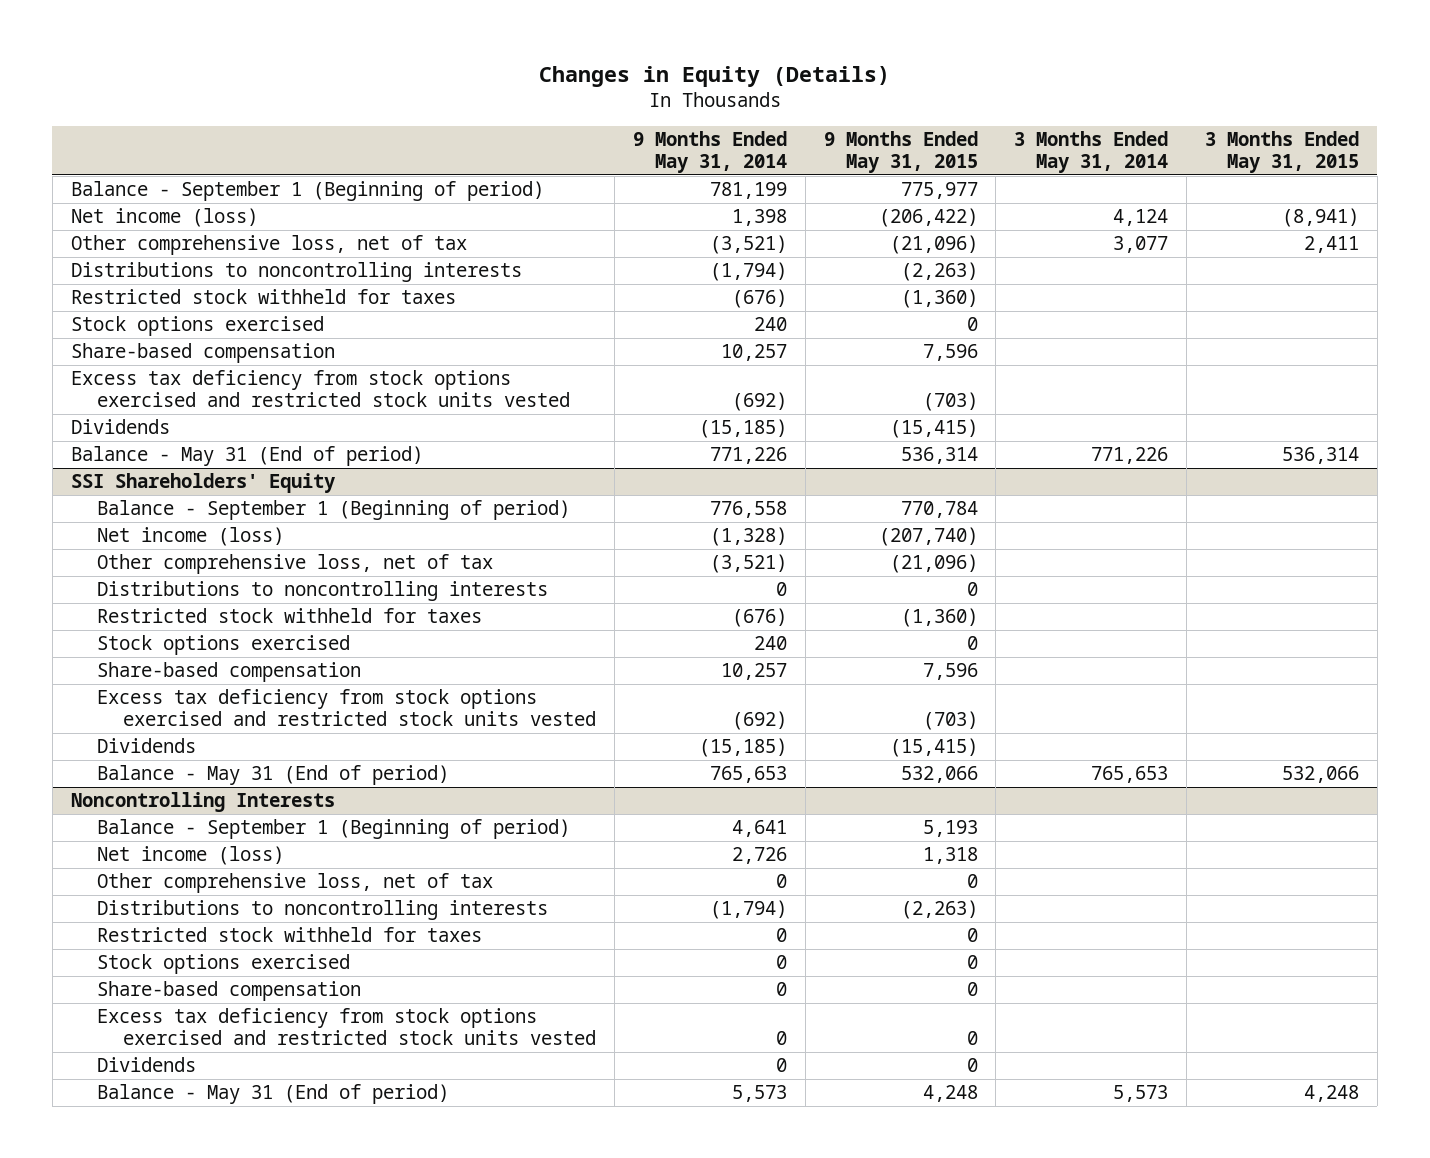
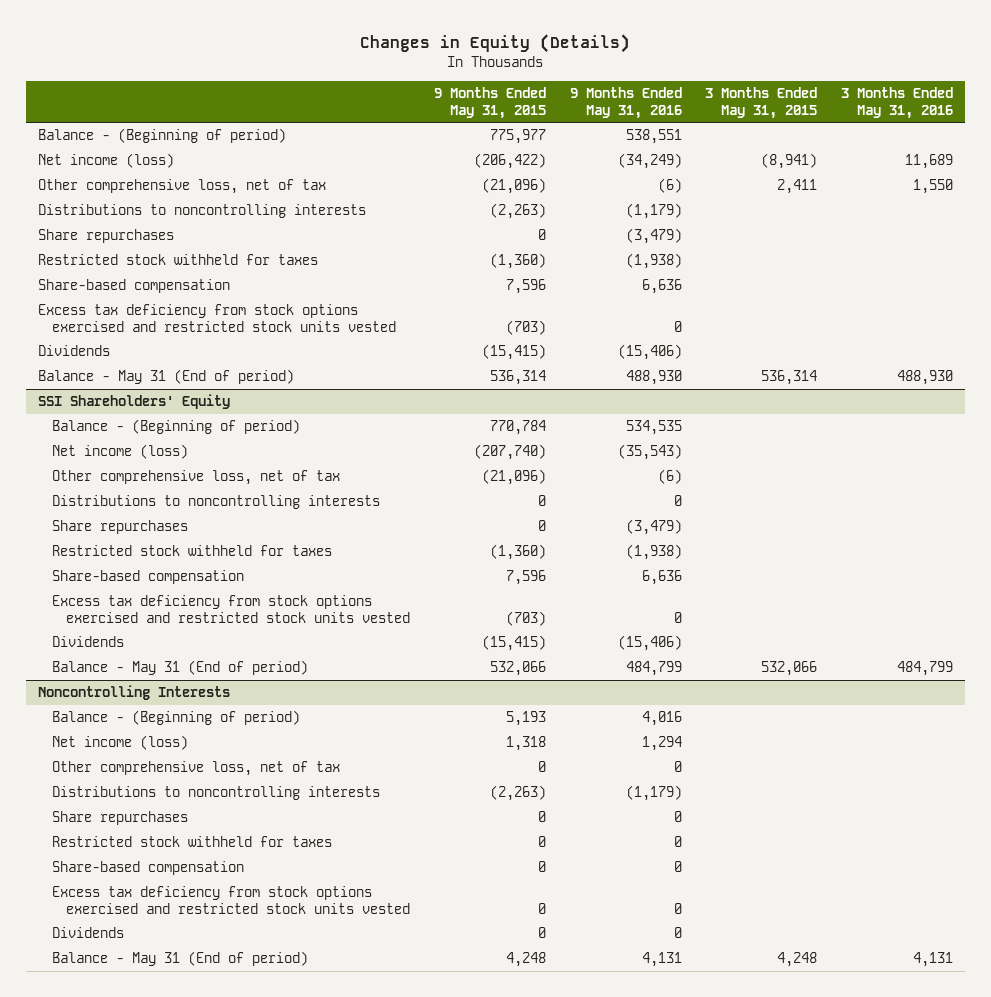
[633,131,788,174] 9 Months Ended May 31, 2014 -> none
[1014,131,1169,174] 3 Months Ended May 31, 2014 -> none
none -> [569,87,682,119] 9 Months Ended May 31, 2016
none -> [841,87,954,119] 3 Months Ended May 31, 2016
[70,181,544,202] Balance - September 1 (Beginning of period) -> [37,128,286,144] Balance - (Beginning of period)
none -> [37,229,174,244] Share repurchases
[70,316,324,337] Stock options exercised -> none
[97,500,571,521] Balance - September 1 (Beginning of period) -> [52,419,301,435] Balance - (Beginning of period)
none -> [52,520,189,535] Share repurchases
[97,635,351,656] Stock options exercised -> none
[97,819,571,840] Balance - September 1 (Beginning of period) -> [52,710,301,726] Balance - (Beginning of period)
none -> [52,811,189,826] Share repurchases
[97,954,351,975] Stock options exercised -> none

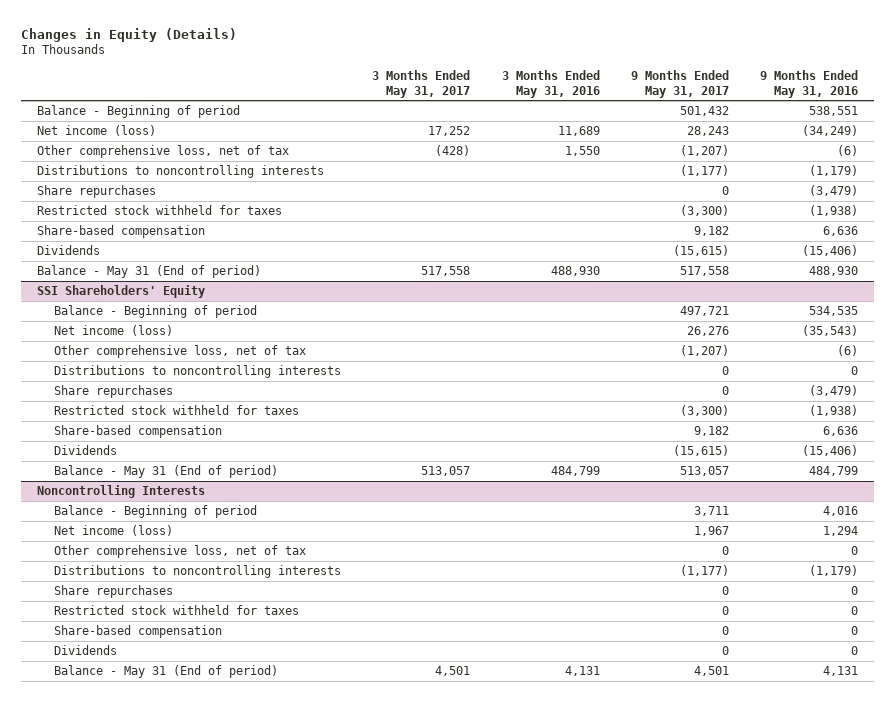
[434,87,547,119] 9 Months Ended May 31, 2015 -> none
[705,87,818,119] 3 Months Ended May 31, 2015 -> none
none -> [372,69,471,98] 3 Months Ended May 31, 2017
none -> [631,69,730,98] 9 Months Ended May 31, 2017
[37,128,286,144] Balance - (Beginning of period) -> [36,105,240,119] Balance - Beginning of period
[37,304,397,332] Excess tax deficiency from stock options exercised and restricted stock units vested -> none
[52,419,301,435] Balance - (Beginning of period) -> [54,305,258,319] Balance - Beginning of period
[52,595,411,623] Excess tax deficiency from stock options exercised and restricted stock units vested -> none
[52,710,301,726] Balance - (Beginning of period) -> [54,505,258,519] Balance - Beginning of period
[52,886,411,914] Excess tax deficiency from stock options exercised and restricted stock units vested -> none

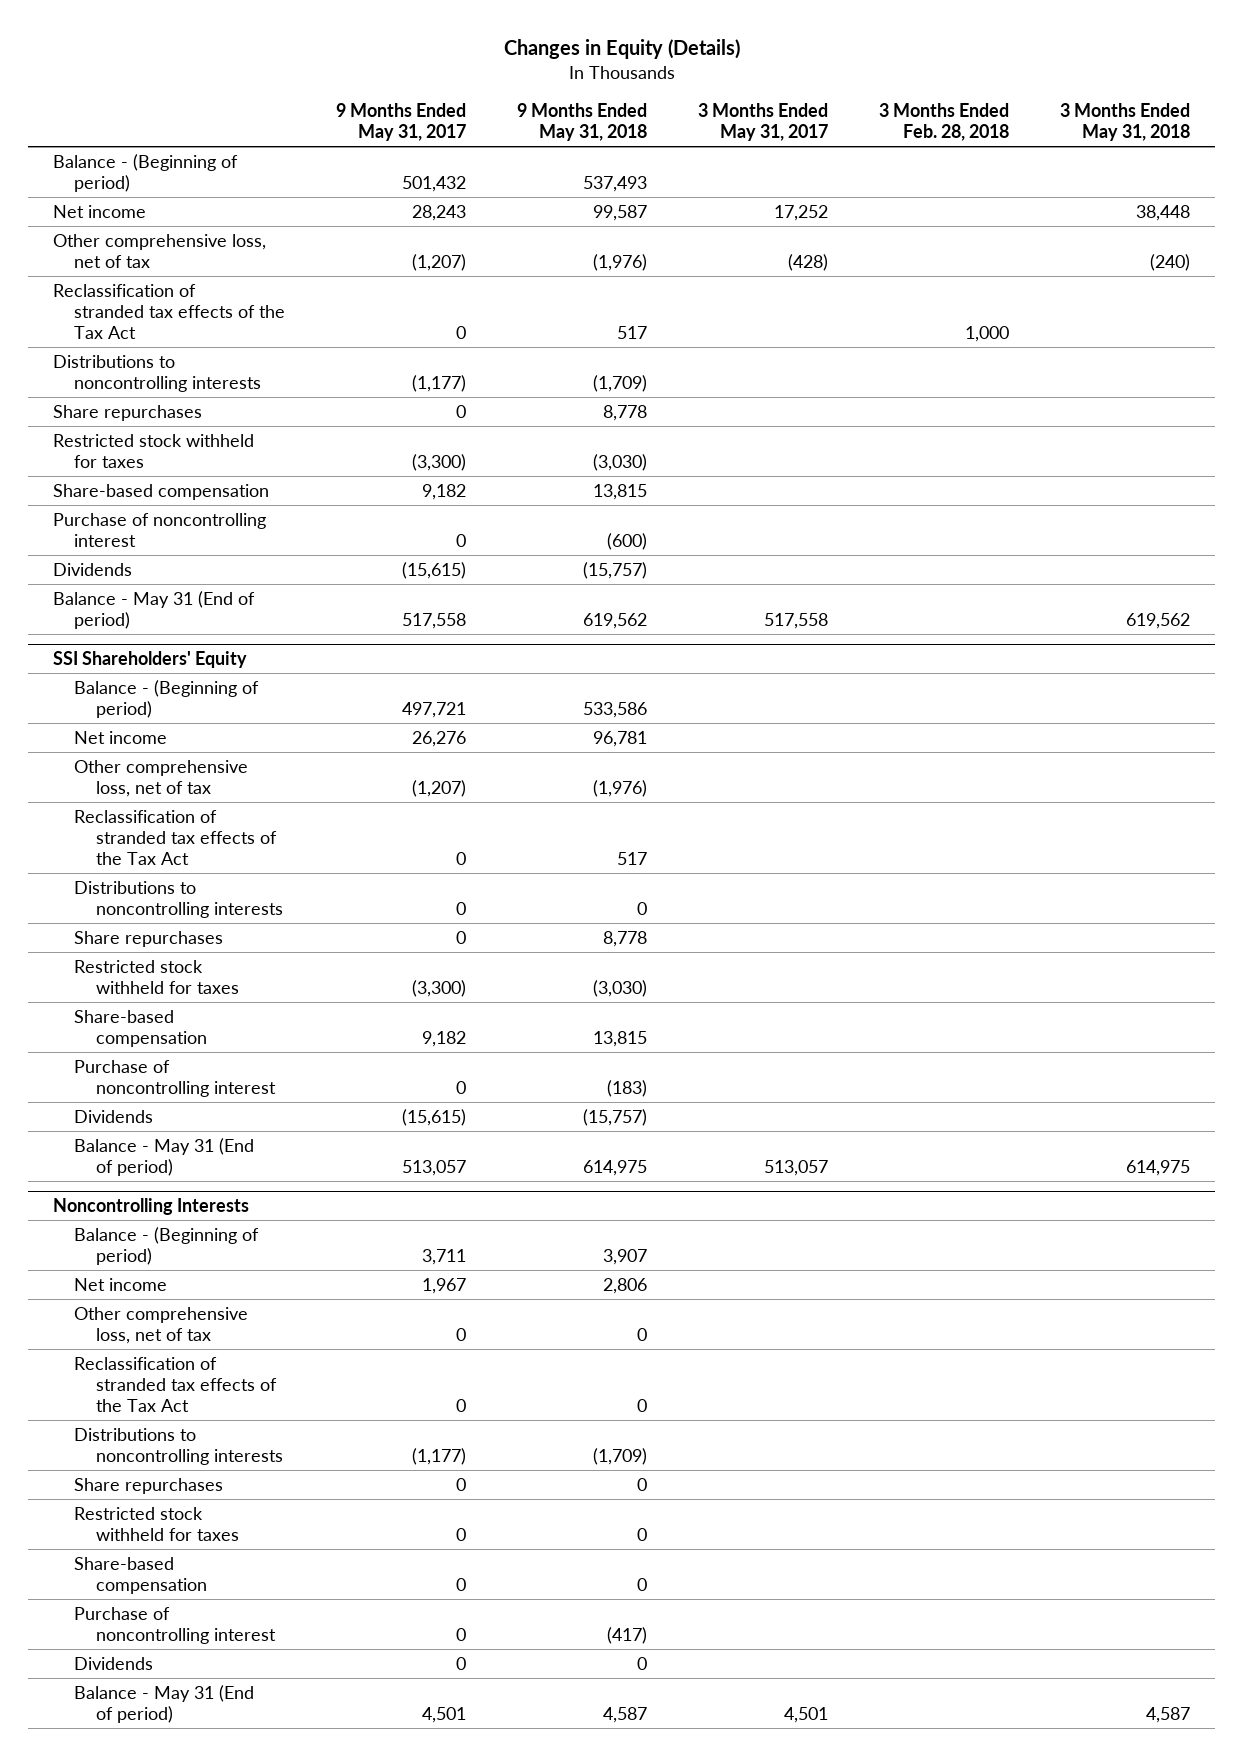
[501,69,600,98] 3 Months Ended May 31, 2016 -> none
[760,69,859,98] 9 Months Ended May 31, 2016 -> none
none -> [517,103,648,142] 9 Months Ended May 31, 2018
none -> [878,103,1009,142] 3 Months Ended Feb. 28, 2018
none -> [1059,103,1190,142] 3 Months Ended May 31, 2018
[36,105,240,119] Balance - Beginning of period -> [53,153,239,192] Balance - (Beginning of period)
[36,125,156,137] Net income (loss) -> [53,204,147,218] Net income
none -> [53,283,286,340] Reclassification of stranded tax effects of the Tax Act
none -> [53,512,267,547] Purchase of noncontrolling interest
[54,305,258,319] Balance - Beginning of period -> [74,679,260,718] Balance - (Beginning of period)
[54,325,174,337] Net income (loss) -> [74,730,168,744] Net income
none -> [74,809,277,866] Reclassification of stranded tax effects of the Tax Act
none -> [74,1059,276,1097] Purchase of noncontrolling interest
[54,505,258,519] Balance - Beginning of period -> [74,1226,260,1265] Balance - (Beginning of period)
[54,525,174,537] Net income (loss) -> [74,1277,168,1291] Net income
none -> [74,1356,277,1413] Reclassification of stranded tax effects of the Tax Act
none -> [74,1606,276,1644] Purchase of noncontrolling interest

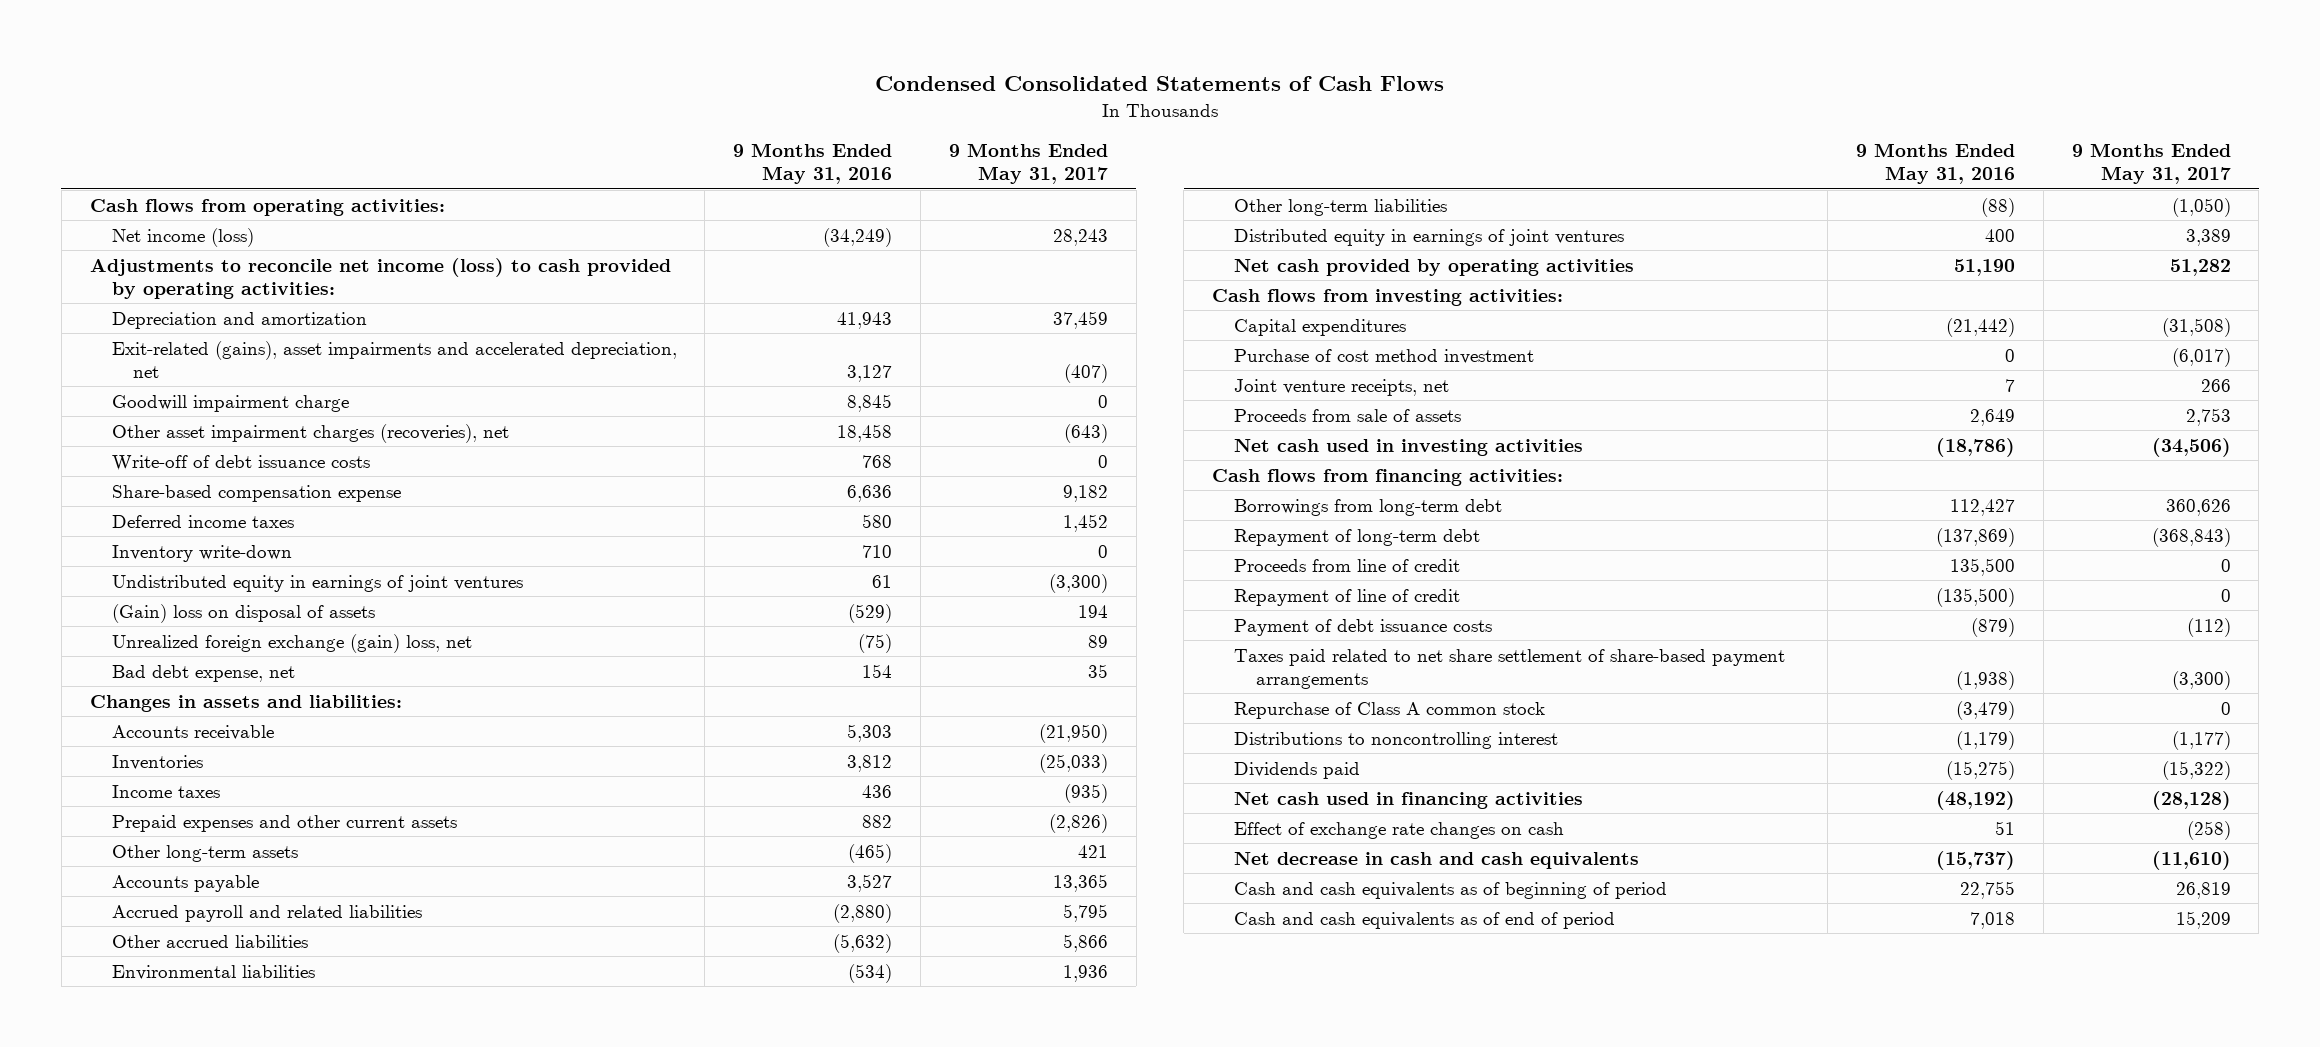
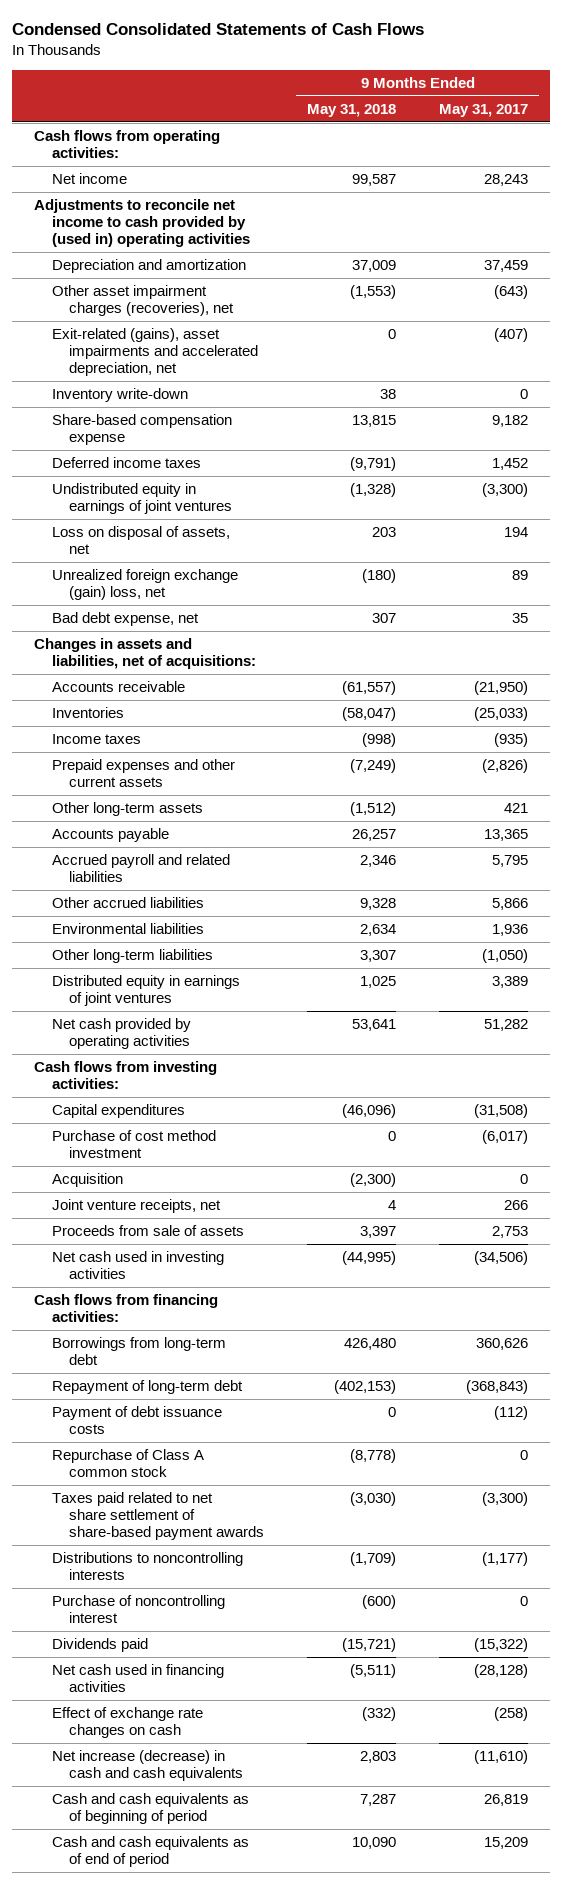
[733,143,893,185] 9 Months Ended May 31, 2016 -> none
none -> [307,103,397,117] May 31, 2018
[111,227,254,247] Net income (loss) -> [51,172,127,184] Net income
[89,257,671,299] Adjustments to reconcile net income (loss) to cash provided by operating activities: -> [33,198,250,248] Adjustments to reconcile net income to cash provided by (used in) operating activities
[111,394,349,412] Goodwill impairment charge -> none
[111,454,370,471] Write-off of debt issuance costs -> none
[111,340,677,378] Exit-related (gains), asset impairments and accelerated depreciation, net -> [51,327,259,377] Exit-related (gains), asset impairments and accelerated depreciation, net
[111,544,292,562] Inventory write-down -> [51,387,188,402] Inventory write-down
[111,603,375,623] (Gain) loss on disposal of assets -> [51,525,230,555] Loss on disposal of assets, net
[89,694,402,712] Changes in assets and liabilities: -> [33,637,256,670] Changes in assets and liabilities, net of acquisitions:
none -> [51,1172,123,1187] Acquisition
[1234,558,1461,572] Proceeds from line of credit -> none
[1234,588,1461,606] Repayment of line of credit -> none
[1234,648,1786,689] Taxes paid related to net share settlement of share-based payment arrangements -> none
none -> [51,1491,265,1541] Taxes paid related to net share settlement of share-based payment awards
[1234,731,1559,749] Distributions to noncontrolling interest -> [51,1551,243,1581] Distributions to noncontrolling interests
none -> [51,1594,225,1624] Purchase of noncontrolling interest
[1234,851,1640,869] Net decrease in cash and cash equivalents -> [51,1749,244,1782] Net increase (decrease) in cash and cash equivalents

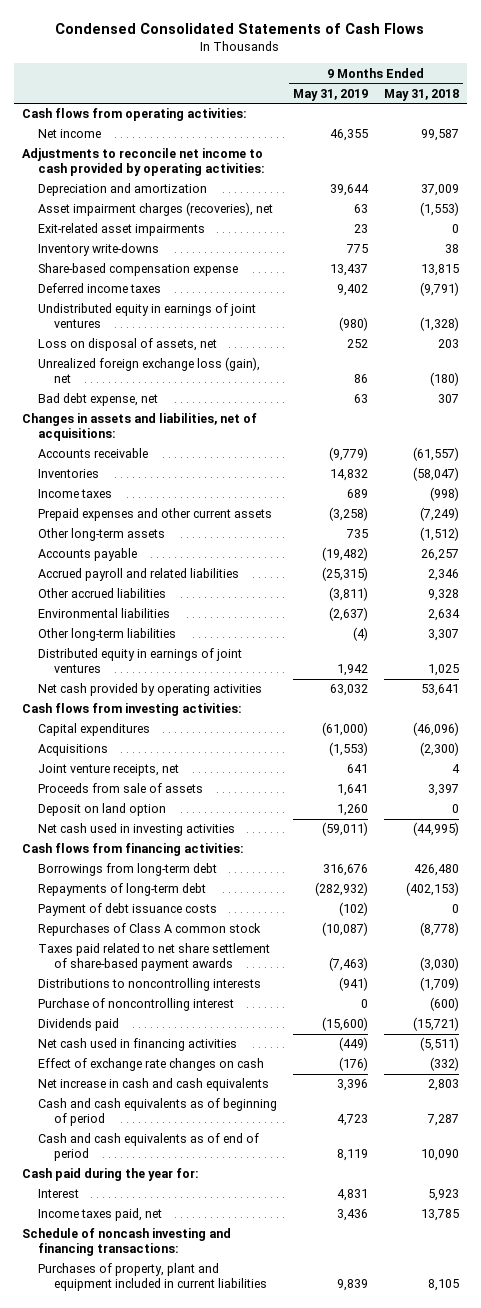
[439,103,529,117] May 31, 2017 -> none
none -> [292,88,368,101] May 31, 2019
[33,198,250,248] Adjustments to reconcile net income to cash provided by (used in) operating activities -> [22,148,266,177] Adjustments to reconcile net income to cash provided by operating activities:
[51,284,235,317] Other asset impairment charges (recoveries), net -> [38,202,274,217] Asset impairment charges (recoveries), net
[51,327,259,377] Exit-related (gains), asset impairments and accelerated depreciation, net -> [38,223,206,237] Exit-related asset impairments
[51,387,188,402] Inventory write-down -> [38,243,160,257] Inventory write-downs
[51,568,238,601] Unrealized foreign exchange (gain) loss, net -> [38,357,261,384] Unrealized foreign exchange loss (gain), net
[51,1129,216,1159] Purchase of cost method investment -> none
[51,1172,123,1187] Acquisition -> [38,744,109,757] Acquisitions
none -> [38,803,167,817] Deposit on land option
[51,1379,243,1394] Repayment of long-term debt -> [38,883,207,897] Repayments of long-term debt
[51,1448,204,1478] Repurchase of Class A common stock -> [38,923,262,937] Repurchases of Class A common stock
[51,1749,244,1782] Net increase (decrease) in cash and cash equivalents -> [38,1078,270,1092] Net increase in cash and cash equivalents
none -> [22,1168,200,1182] Cash paid during the year for:
none -> [38,1189,80,1199] Interest
none -> [38,1208,163,1222] Income taxes paid, net
none -> [22,1228,232,1257] Schedule of noncash investing and financing transactions:
none -> [38,1263,268,1292] Purchases of property, plant and equipment included in current liabilities

